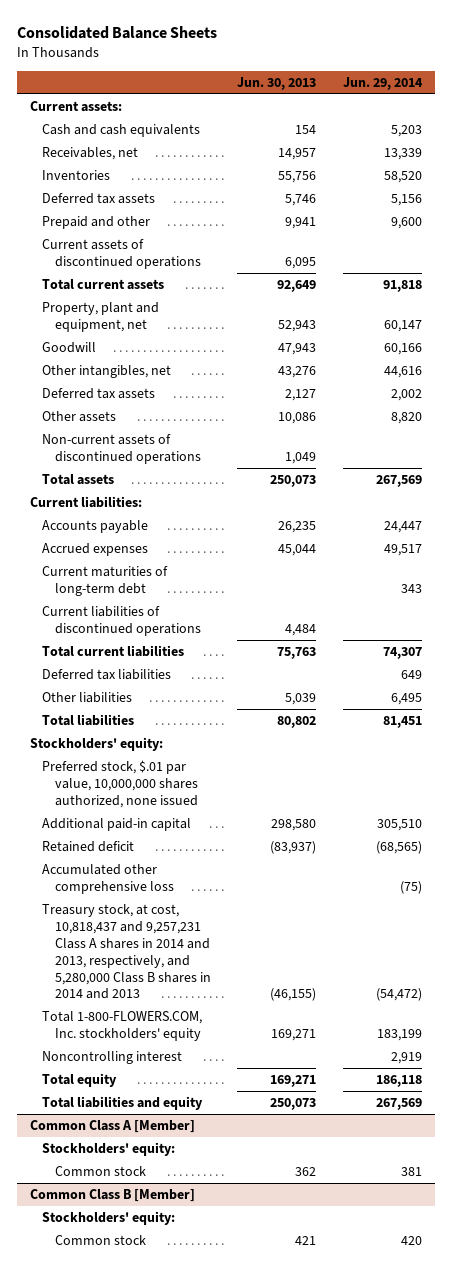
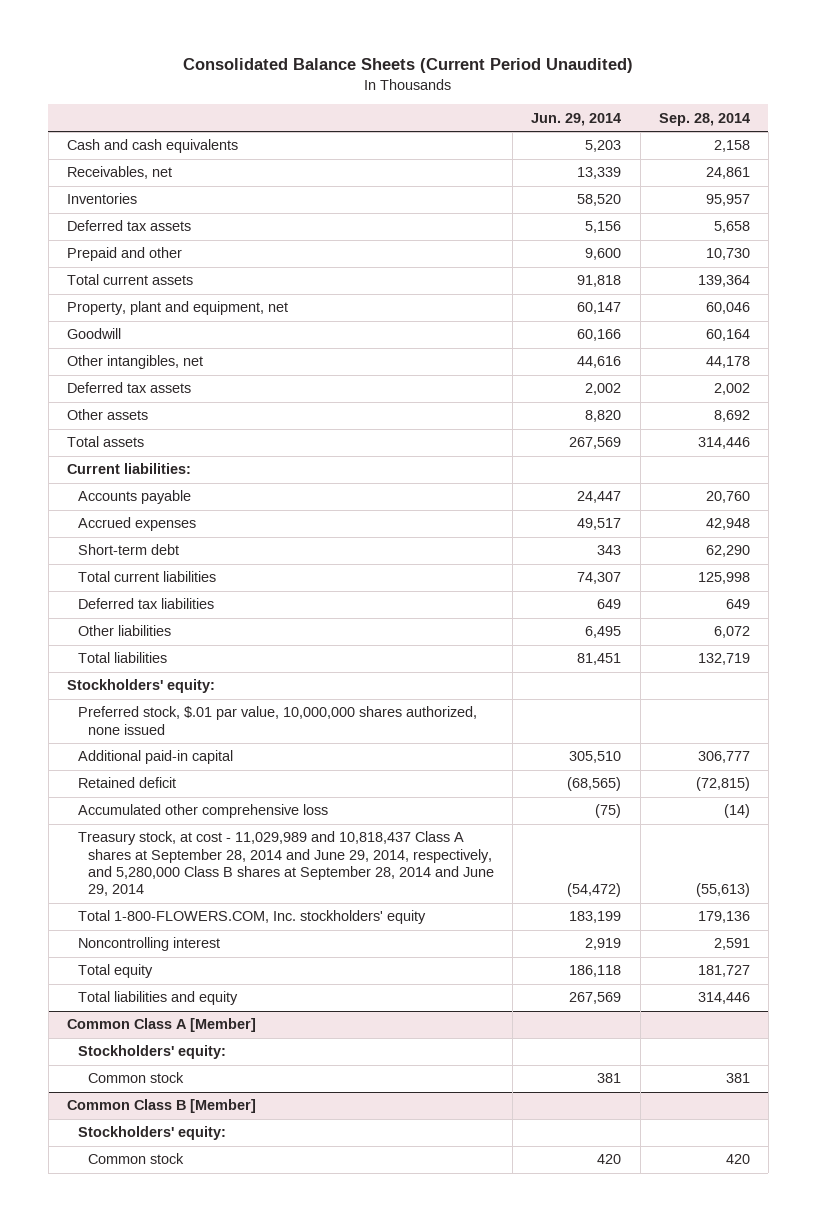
[16,26,217,40] Consolidated Balance Sheets -> [183,58,634,74] Consolidated Balance Sheets (Current Period Unaudited)
[237,77,317,91] Jun. 30, 2013 -> none
none -> [658,112,750,126] Sep. 28, 2014
[29,100,122,112] Current assets: -> none
[42,238,201,269] Current assets of discontinued operations -> none
[42,433,201,464] Non-current assets of discontinued operations -> none
[42,605,201,636] Current liabilities of discontinued operations -> none
[42,565,169,596] Current maturities of long-term debt -> [77,544,179,556] Short-term debt
[42,903,211,1000] Treasury stock, at cost, 10,818,437 and 9,257,231 Class A shares in 2014 and 2013, respectively, and 5,280,000 Class B shares in 2014 and 2013 -> [77,831,495,896] Treasury stock, at cost - 11,029,989 and 10,818,437 Class A shares at September 28, 2014 and June 29, 2014, respectively, and 5,280,000 Class B shares at September 28, 2014 and June 29, 2014

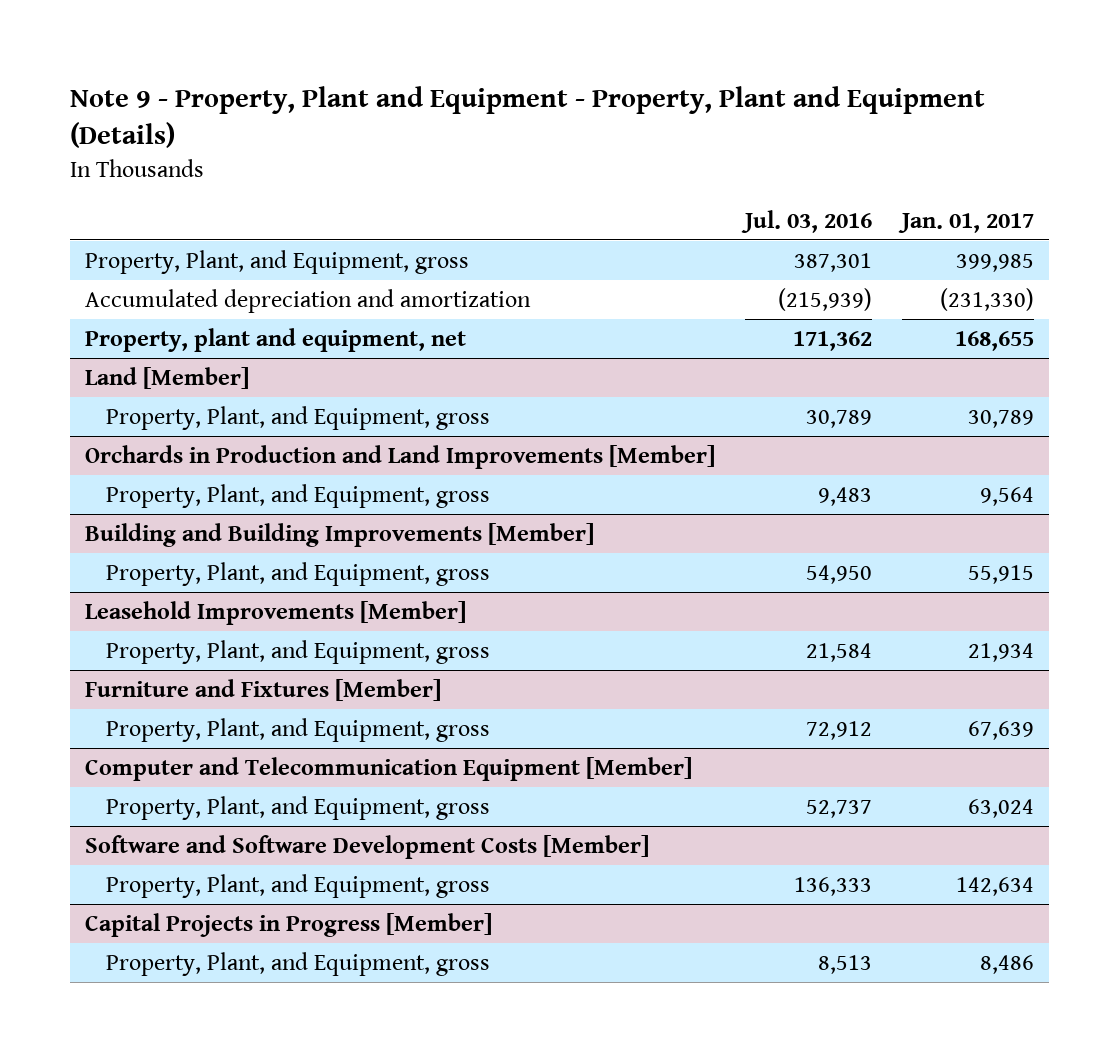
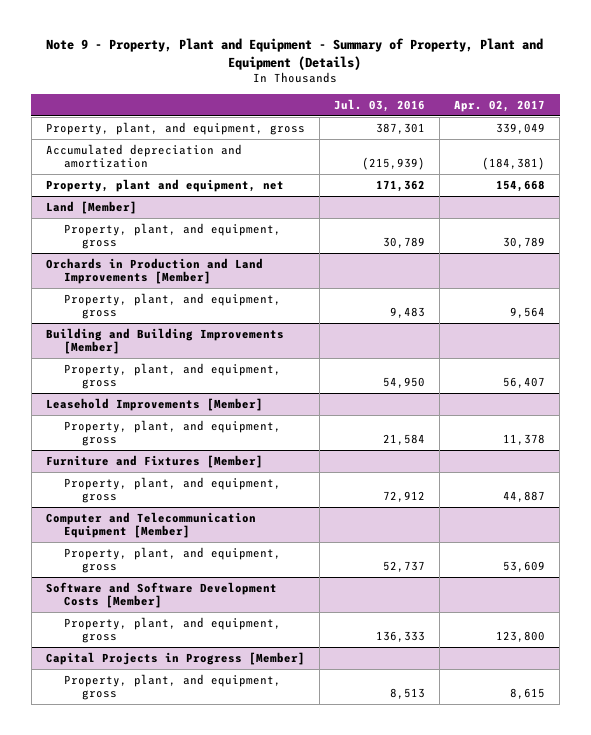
[69,86,985,149] Note 9 - Property, Plant and Equipment - Property, Plant and Equipment (Details) -> [46,38,544,70] Note 9 - Property, Plant and Equipment - Summary of Property, Plant and Equipment (Details)
[898,212,1035,233] Jan. 01, 2017 -> none
none -> [454,99,546,112] Apr. 02, 2017
[84,249,469,274] Property, Plant, and Equipment, gross -> [45,121,305,135] Property, plant, and equipment, gross
[105,405,490,430] Property, Plant, and Equipment, gross -> [63,222,281,250] Property, plant, and equipment, gross
[105,483,490,508] Property, Plant, and Equipment, gross -> [63,292,281,320] Property, plant, and equipment, gross
[105,561,490,586] Property, Plant, and Equipment, gross -> [63,362,281,390] Property, plant, and equipment, gross
[105,639,490,664] Property, Plant, and Equipment, gross -> [63,419,281,447] Property, plant, and equipment, gross
[105,717,490,742] Property, Plant, and Equipment, gross -> [63,476,281,504] Property, plant, and equipment, gross
[105,795,490,820] Property, Plant, and Equipment, gross -> [63,546,281,574] Property, plant, and equipment, gross
[105,873,490,898] Property, Plant, and Equipment, gross -> [63,616,281,644] Property, plant, and equipment, gross
[105,951,490,976] Property, Plant, and Equipment, gross -> [63,673,281,701] Property, plant, and equipment, gross

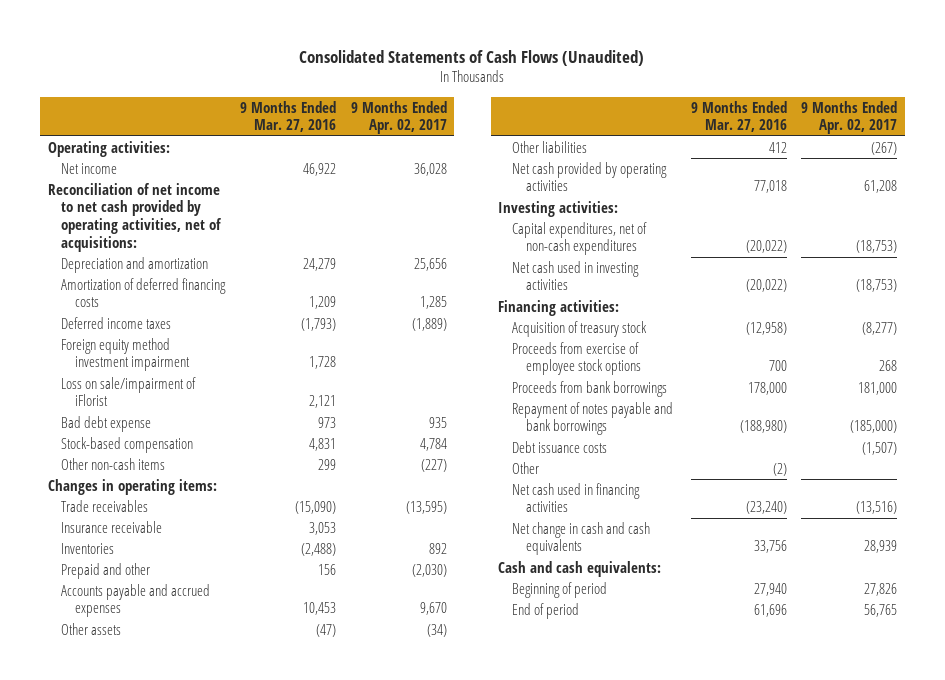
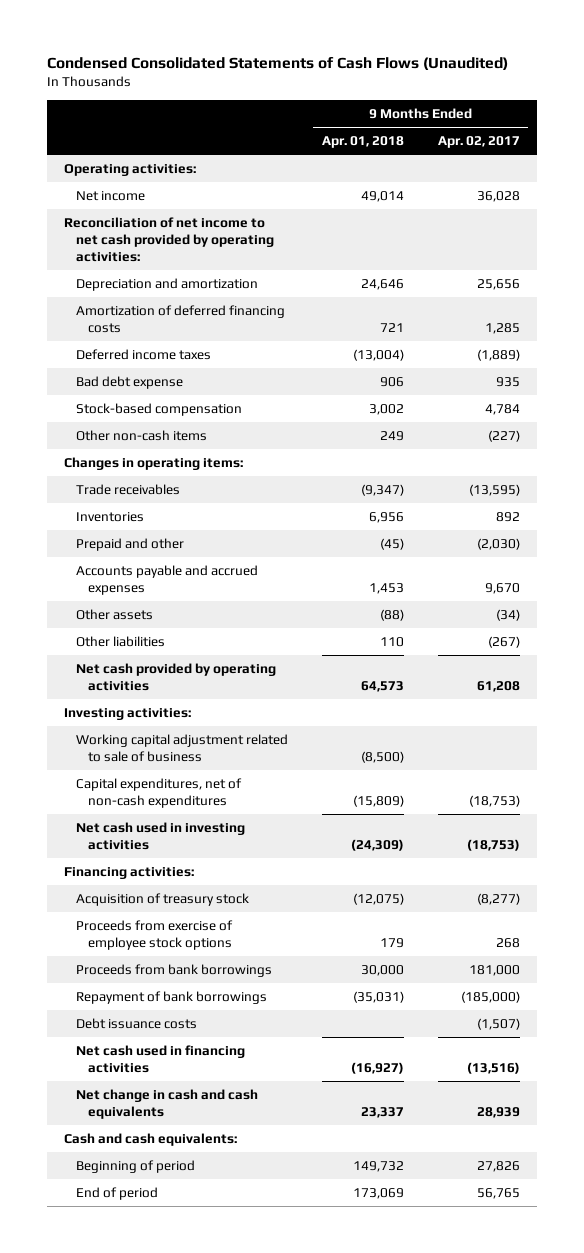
[299,49,645,66] Consolidated Statements of Cash Flows (Unaudited) -> [47,57,509,71] Condensed Consolidated Statements of Cash Flows (Unaudited)
[240,100,337,133] 9 Months Ended Mar. 27, 2016 -> none
none -> [321,136,404,149] Apr. 01, 2018
[47,182,223,252] Reconciliation of net income to net cash provided by operating activities, net of acquisitions: -> [64,217,274,262] Reconciliation of net income to net cash provided by operating activities:
[61,337,191,372] Foreign equity method investment impairment -> none
[61,376,197,407] Loss on sale/impairment of iFlorist -> none
[61,520,163,533] Insurance receivable -> none
none -> [75,734,288,762] Working capital adjustment related to sale of business
[511,401,673,436] Repayment of notes payable and bank borrowings -> [75,991,267,1005] Repayment of bank borrowings
[511,461,539,474] Other -> none

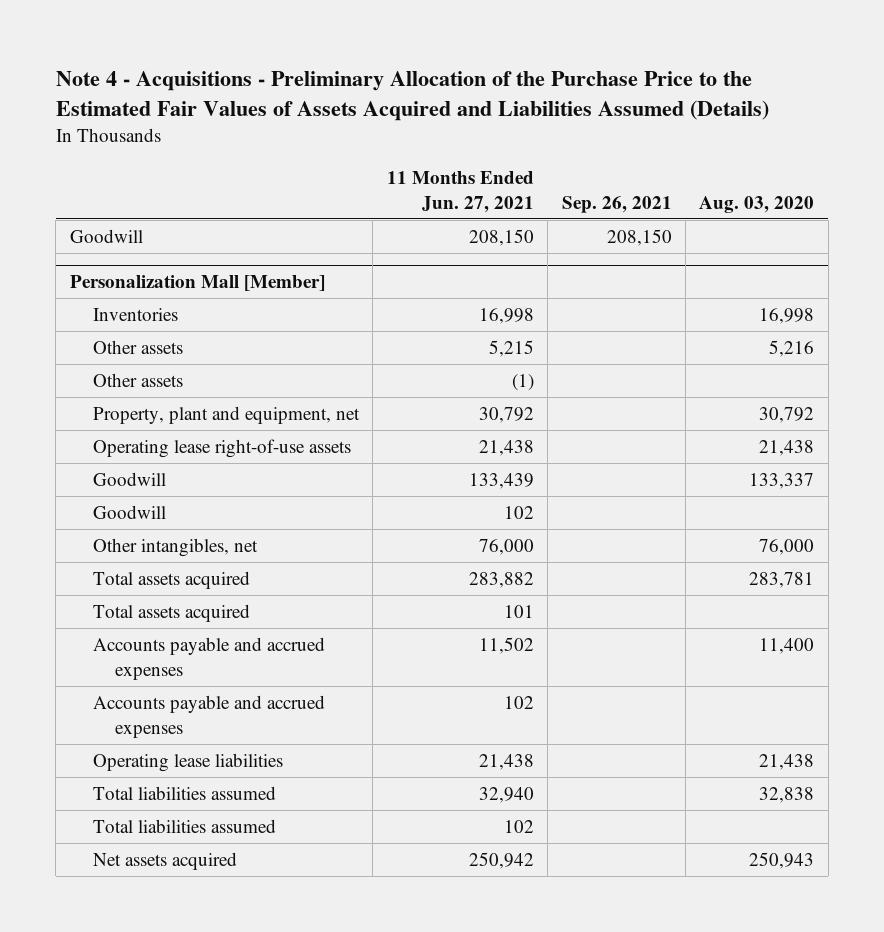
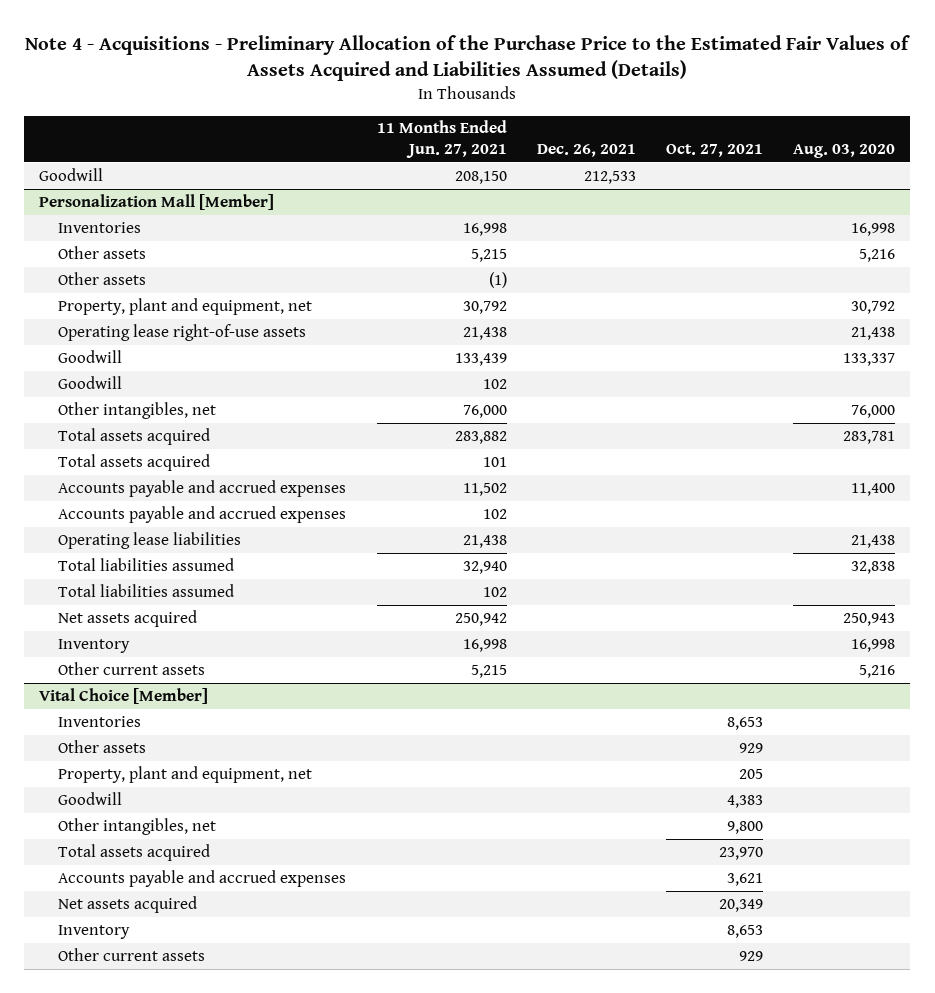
[561,195,672,213] Sep. 26, 2021 -> none
none -> [536,144,636,158] Dec. 26, 2021
none -> [666,144,764,158] Oct. 27, 2021
none -> [58,638,131,653] Inventory
none -> [58,661,206,675] Other current assets
none -> [39,687,209,704] Vital Choice [Member]
none -> [58,715,142,727] Inventories
none -> [58,739,147,753] Other assets
none -> [58,765,313,783] Property, plant and equipment, net
none -> [58,791,123,805] Goodwill
none -> [58,817,217,835] Other intangibles, net
none -> [58,843,211,861] Total assets acquired
none -> [58,869,347,887] Accounts payable and accrued expenses
none -> [58,895,198,913] Net assets acquired
none -> [58,924,131,939] Inventory
none -> [58,947,206,961] Other current assets

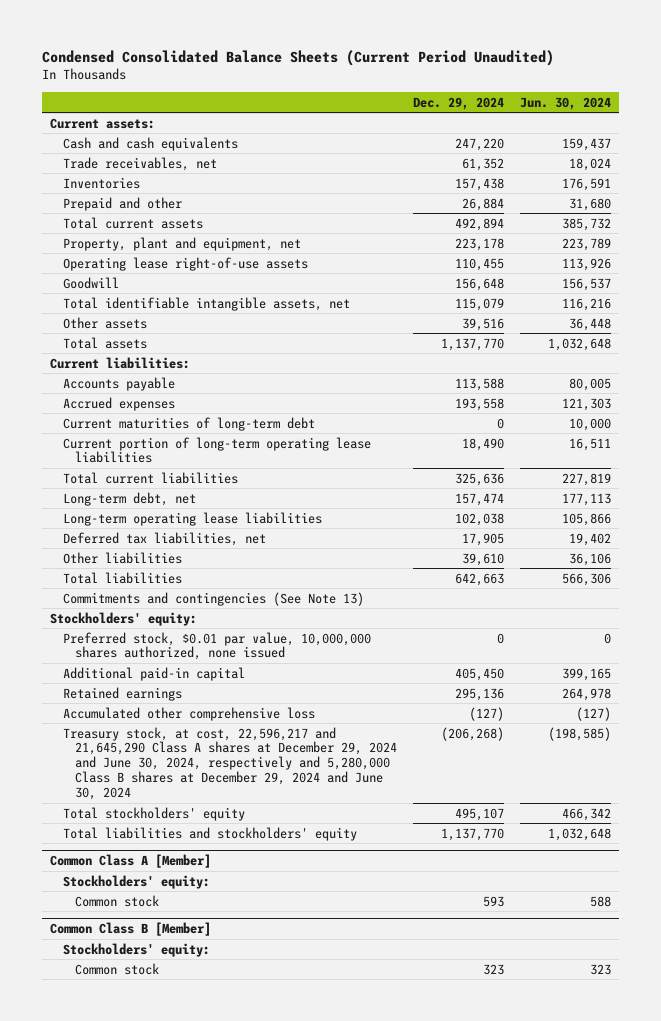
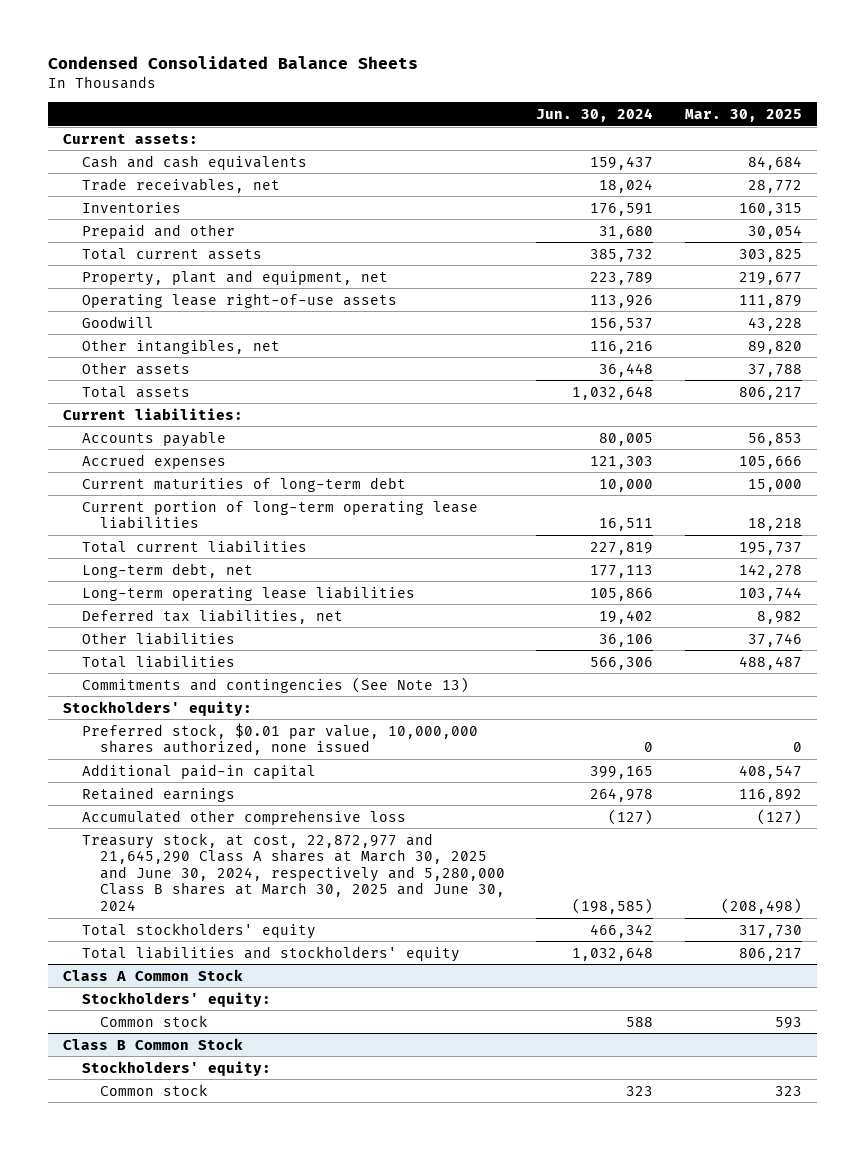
[42,50,555,67] Condensed Consolidated Balance Sheets (Current Period Unaudited) -> [47,56,418,70] Condensed Consolidated Balance Sheets
[412,96,504,110] Dec. 29, 2024 -> none
none -> [684,108,802,122] Mar. 30, 2025
[62,296,350,311] Total identifiable intangible assets, net -> [81,338,280,354] Other intangibles, net
[62,726,398,801] Treasury stock, at cost, 22,596,217 and 21,645,290 Class A shares at December 29, 2024 and June 30, 2024, respectively and 5,280,000 Class B shares at December 29, 2024 and June 30, 2024 -> [81,832,505,912] Treasury stock, at cost, 22,872,977 and 21,645,290 Class A shares at March 30, 2025 and June 30, 2024, respectively and 5,280,000 Class B shares at March 30, 2025 and June 30, 2024
[50,853,212,868] Common Class A [Member] -> [63,968,244,981] Class A Common Stock
[50,921,212,936] Common Class B [Member] -> [63,1037,244,1050] Class B Common Stock

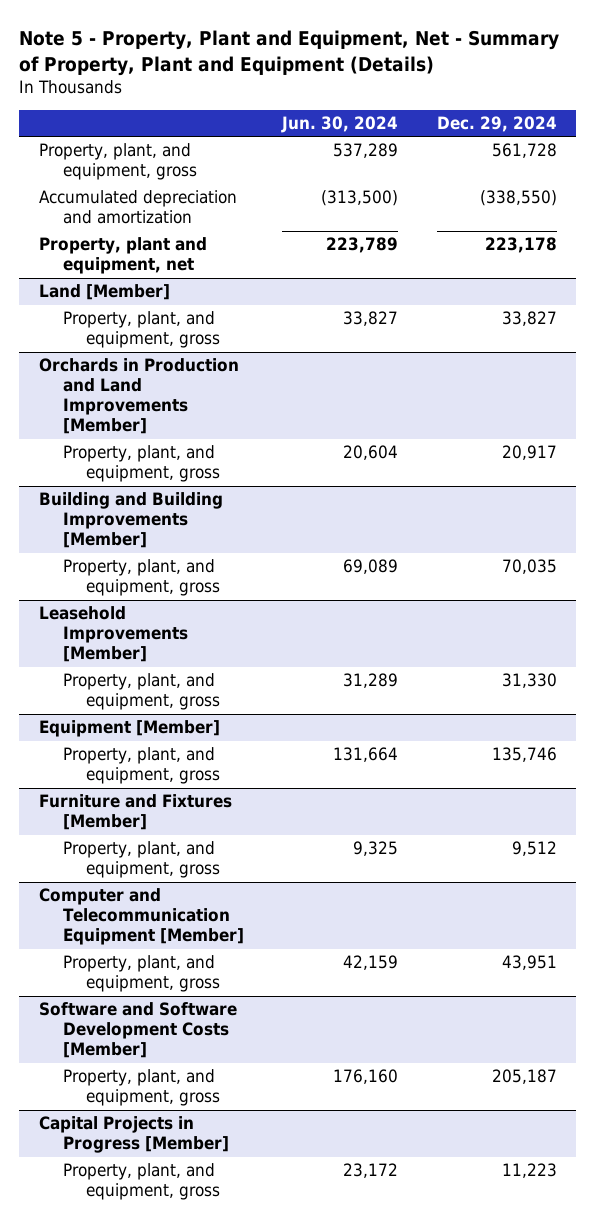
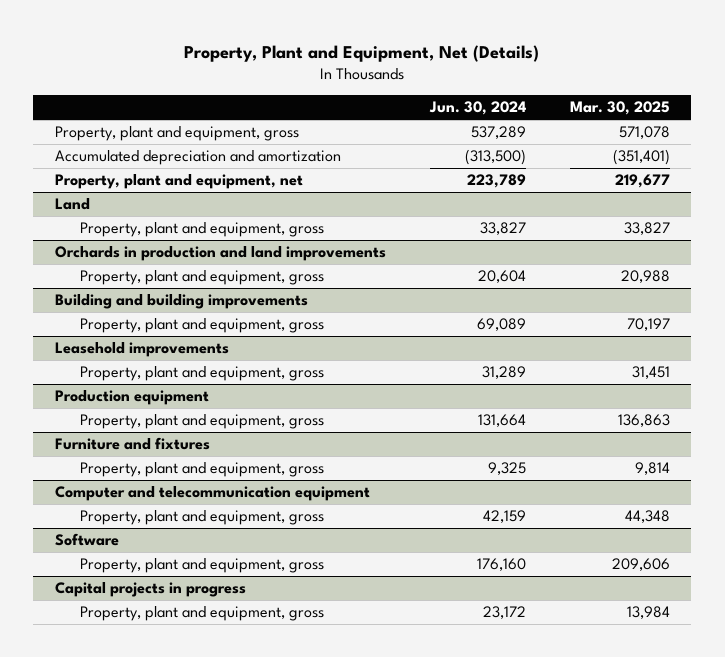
[19,30,560,76] Note 5 - Property, Plant and Equipment, Net - Summary of Property, Plant and Equipment (Details) -> [184,44,540,62] Property, Plant and Equipment, Net (Details)
[436,115,557,132] Dec. 29, 2024 -> none
none -> [569,101,670,116] Mar. 30, 2025
[38,143,197,181] Property, plant, and equipment, gross -> [55,126,300,142] Property, plant and equipment, gross
[38,284,170,301] Land [Member] -> [55,198,91,211] Land
[62,311,221,349] Property, plant, and equipment, gross -> [80,222,325,238] Property, plant and equipment, gross
[38,358,239,435] Orchards in Production and Land Improvements [Member] -> [55,246,387,262] Orchards in production and land improvements
[62,445,221,483] Property, plant, and equipment, gross -> [80,270,325,286] Property, plant and equipment, gross
[38,492,223,549] Building and Building Improvements [Member] -> [55,294,309,310] Building and building improvements
[62,559,221,597] Property, plant, and equipment, gross -> [80,318,325,334] Property, plant and equipment, gross
[38,606,188,663] Leasehold Improvements [Member] -> [55,342,230,358] Leasehold improvements
[62,673,221,711] Property, plant, and equipment, gross -> [80,366,325,382] Property, plant and equipment, gross
[38,720,220,738] Equipment [Member] -> [55,390,210,406] Production equipment
[62,747,221,785] Property, plant, and equipment, gross -> [80,414,325,430] Property, plant and equipment, gross
[38,794,232,831] Furniture and Fixtures [Member] -> [55,437,211,451] Furniture and fixtures
[62,841,221,879] Property, plant, and equipment, gross -> [80,462,325,478] Property, plant and equipment, gross
[38,888,244,946] Computer and Telecommunication Equipment [Member] -> [55,486,371,502] Computer and telecommunication equipment
[62,955,221,993] Property, plant, and equipment, gross -> [80,510,325,526] Property, plant and equipment, gross
[38,1002,237,1059] Software and Software Development Costs [Member] -> [55,533,120,547] Software
[62,1069,221,1107] Property, plant, and equipment, gross -> [80,558,325,574] Property, plant and equipment, gross
[38,1116,229,1154] Capital Projects in Progress [Member] -> [55,582,247,598] Capital projects in progress
[62,1163,221,1201] Property, plant, and equipment, gross -> [80,606,325,622] Property, plant and equipment, gross

